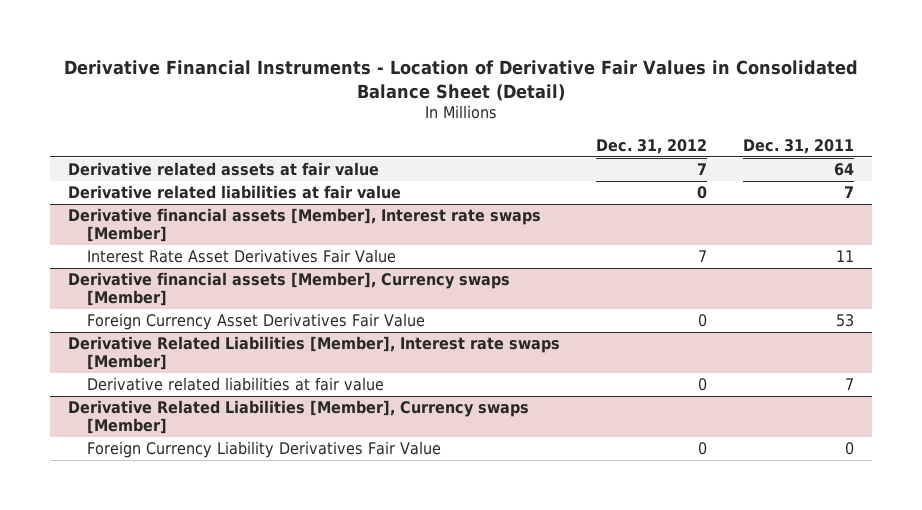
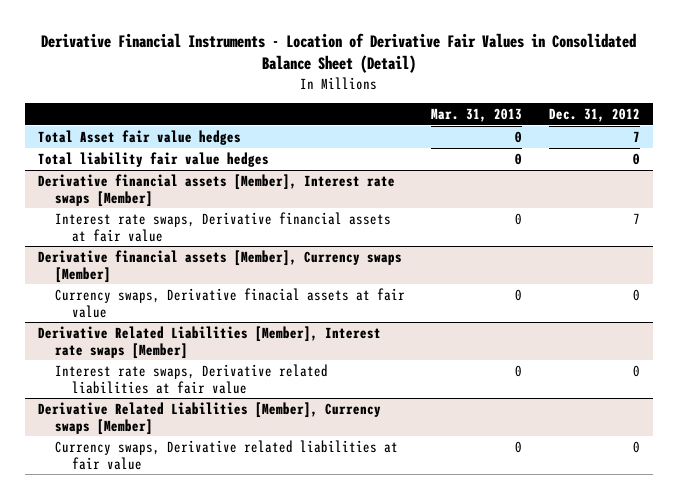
[743,138,855,154] Dec. 31, 2011 -> none
none -> [431,107,523,122] Mar. 31, 2013
[67,162,379,177] Derivative related assets at fair value -> [37,129,241,145] Total Asset fair value hedges
[67,185,401,200] Derivative related liabilities at fair value -> [37,151,269,167] Total liability fair value hedges
[86,249,396,264] Interest Rate Asset Derivatives Fair Value -> [54,211,391,242] Interest rate swaps, Derivative financial assets at fair value
[86,313,425,331] Foreign Currency Asset Derivatives Fair Value -> [54,287,405,318] Currency swaps, Derivative finacial assets at fair value
[86,377,384,392] Derivative related liabilities at fair value -> [54,363,328,394] Interest rate swaps, Derivative related liabilities at fair value
[86,441,441,459] Foreign Currency Liability Derivatives Fair Value -> [54,439,398,470] Currency swaps, Derivative related liabilities at fair value

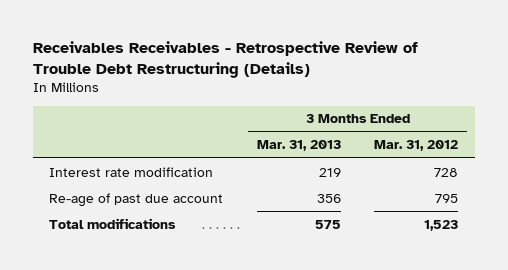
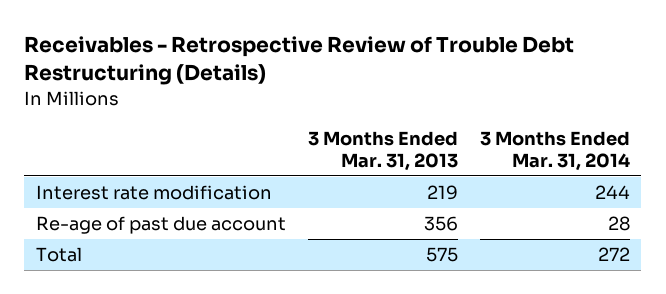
[32,41,418,79] Receivables Receivables - Retrospective Review of Trouble Debt Restructuring (Details) -> [24,36,575,86] Receivables - Retrospective Review of Trouble Debt Restructuring (Details)
[374,140,459,152] Mar. 31, 2012 -> none
none -> [480,130,631,171] 3 Months Ended Mar. 31, 2014
[49,217,177,229] Total modifications -> [35,246,82,262] Total

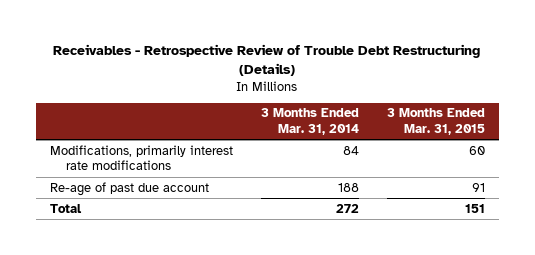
[307,130,458,171] 3 Months Ended Mar. 31, 2013 -> none
none -> [386,108,485,136] 3 Months Ended Mar. 31, 2015
[35,184,272,200] Interest rate modification -> [49,144,233,171] Modifications, primarily interest rate modifications
[595,184,631,199] 244 -> [342,145,359,155] 84
[608,215,631,231] 28 -> [337,182,359,192] 188

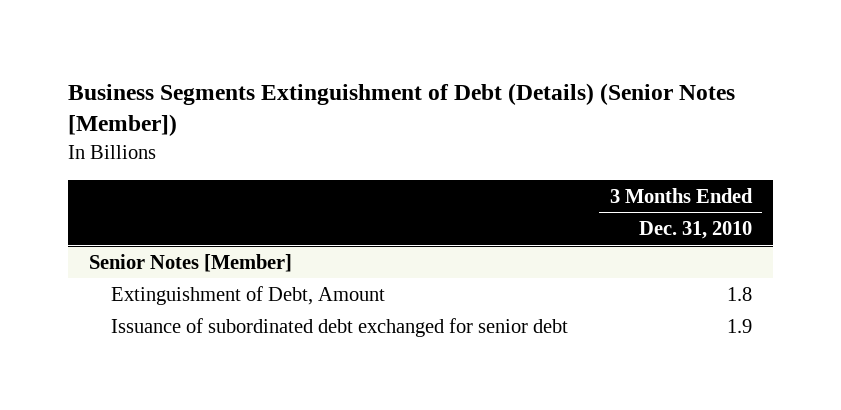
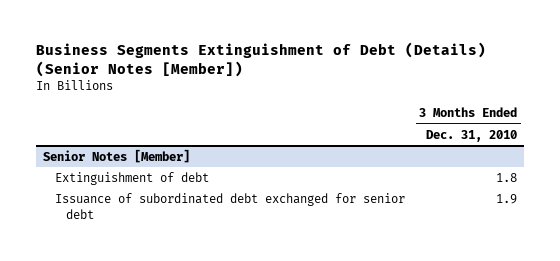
[111,285,386,305] Extinguishment of Debt, Amount -> [54,171,209,185] Extinguishment of debt

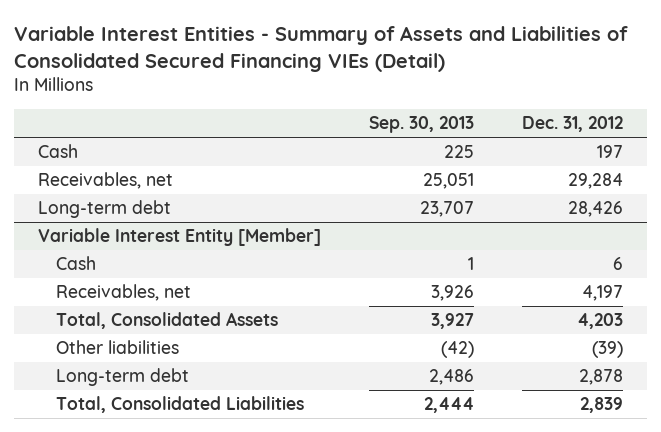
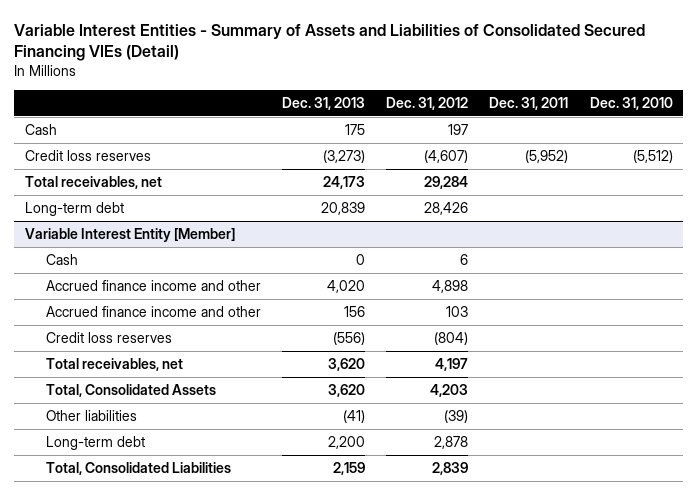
[369,116,475,134] Sep. 30, 2013 -> none
none -> [281,96,365,110] Dec. 31, 2013
none -> [489,96,569,110] Dec. 31, 2011
none -> [589,96,673,110] Dec. 31, 2010
none -> [24,149,151,161] Credit loss reserves
[38,172,174,190] Receivables, net -> [24,175,162,189] Total receivables, net
none -> [45,279,261,291] Accrued finance income and other
none -> [45,305,261,317] Accrued finance income and other
none -> [45,331,172,343] Credit loss reserves
[55,284,191,302] Receivables, net -> [45,357,183,371] Total receivables, net

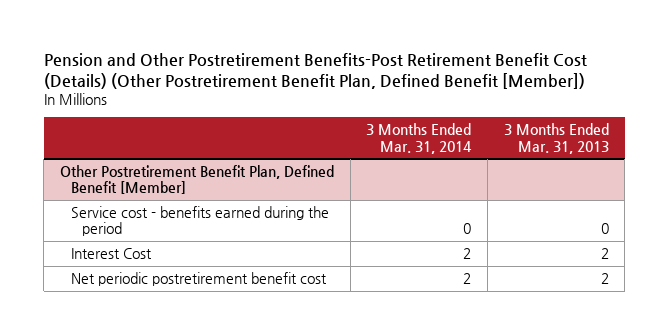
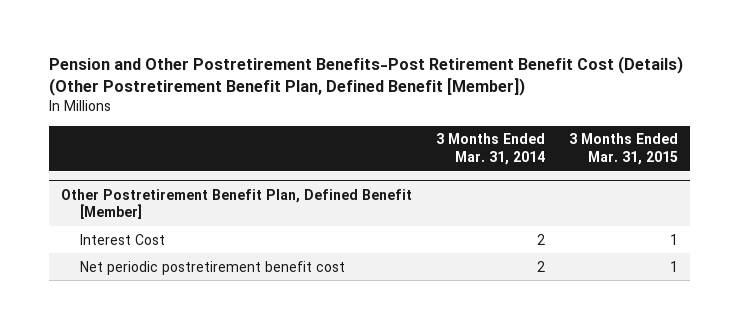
[503,123,609,154] 3 Months Ended Mar. 31, 2013 -> none
none -> [569,133,679,165] 3 Months Ended Mar. 31, 2015
[71,206,330,237] Service cost - benefits earned during the period -> none

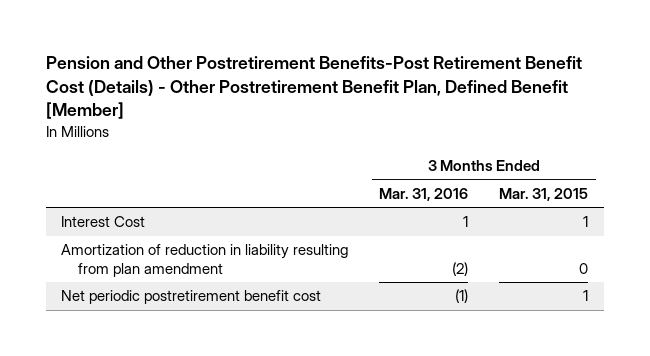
[48,56,683,97] Pension and Other Postretirement Benefits-Post Retirement Benefit Cost (Details) (Other Postretirement Benefit Plan, Defined Benefit [Member]) -> [45,56,582,120] Pension and Other Postretirement Benefits-Post Retirement Benefit Cost (Details) - Other Postretirement Benefit Plan, Defined Benefit [Member]
[435,133,545,165] 3 Months Ended Mar. 31, 2014 -> none
none -> [379,187,469,201] Mar. 31, 2016
[60,188,412,220] Other Postretirement Benefit Plan, Defined Benefit [Member] -> none
none -> [61,244,349,277] Amortization of reduction in liability resulting from plan amendment

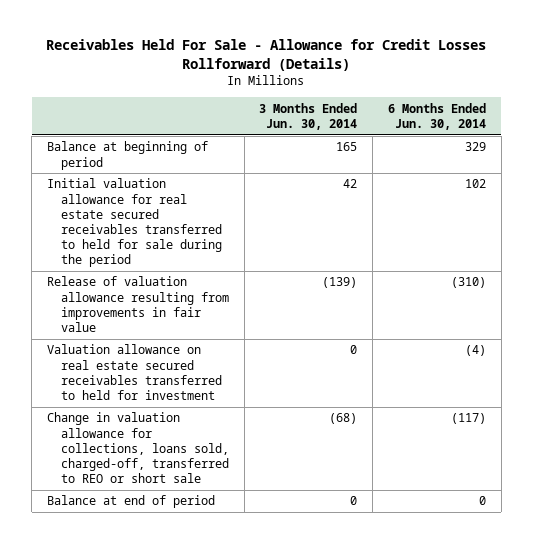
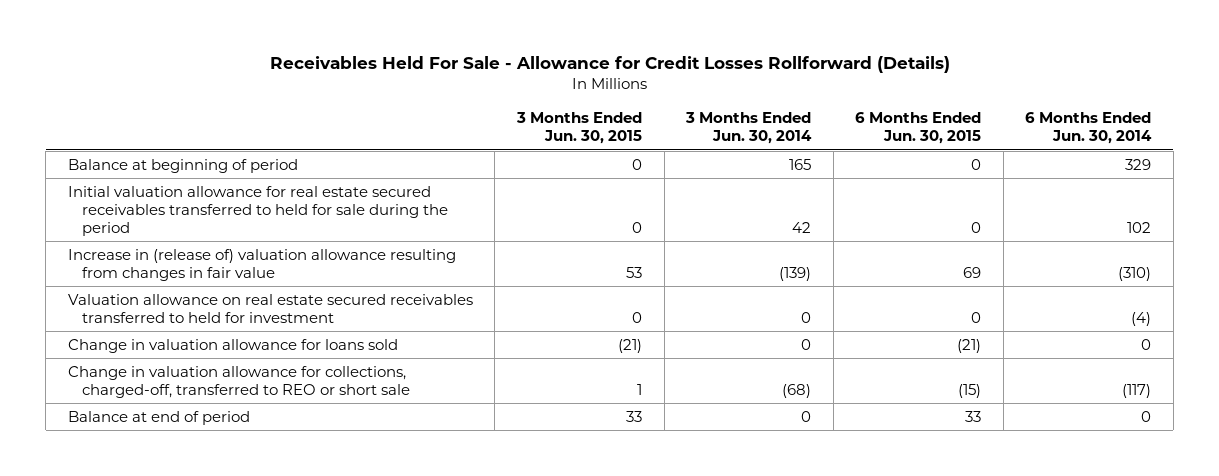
none -> [516,112,643,145] 3 Months Ended Jun. 30, 2015
none -> [855,112,982,145] 6 Months Ended Jun. 30, 2015
[46,276,229,332] Release of valuation allowance resulting from improvements in fair value -> [67,248,456,281] Increase in (release of) valuation allowance resulting from changes in fair value
none -> [67,338,398,353] Change in valuation allowance for loans sold
[46,412,229,483] Change in valuation allowance for collections, loans sold, charged-off, transferred to REO or short sale -> [67,365,410,398] Change in valuation allowance for collections, charged-off, transferred to REO or short sale

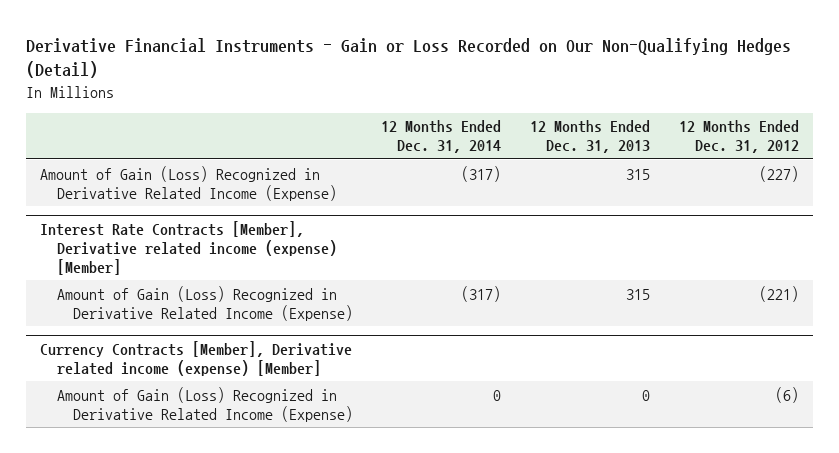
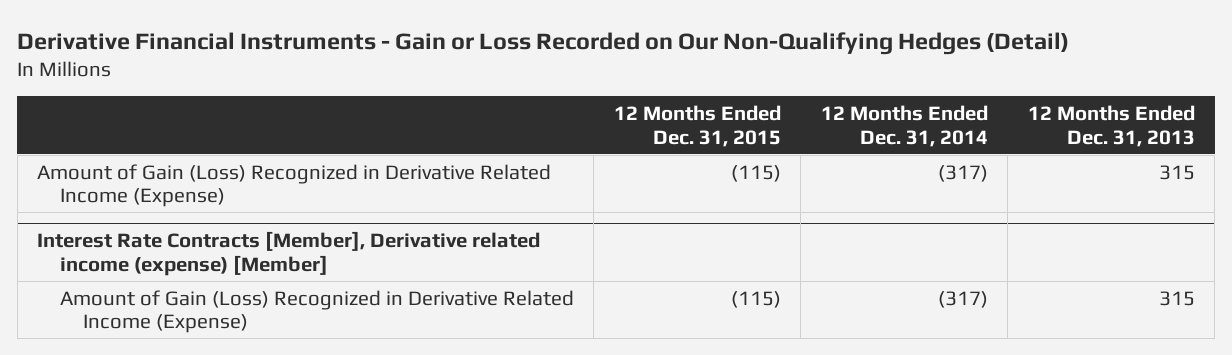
[678,120,799,154] 12 Months Ended Dec. 31, 2012 -> none
none -> [613,105,781,147] 12 Months Ended Dec. 31, 2015
[40,341,353,376] Currency Contracts [Member], Derivative related income (expense) [Member] -> none
[56,386,353,422] Amount of Gain (Loss) Recognized in Derivative Related Income (Expense) -> none

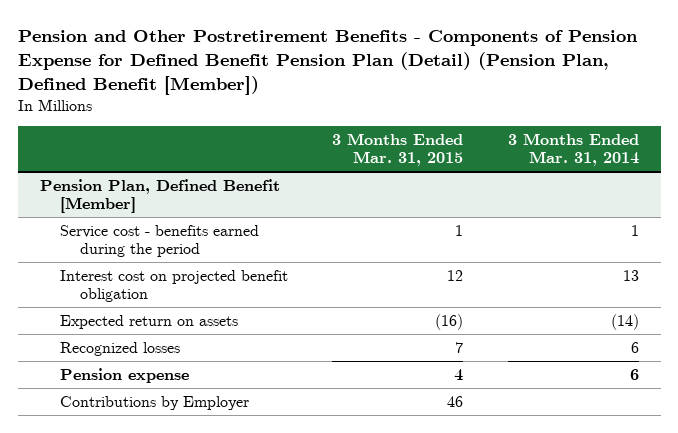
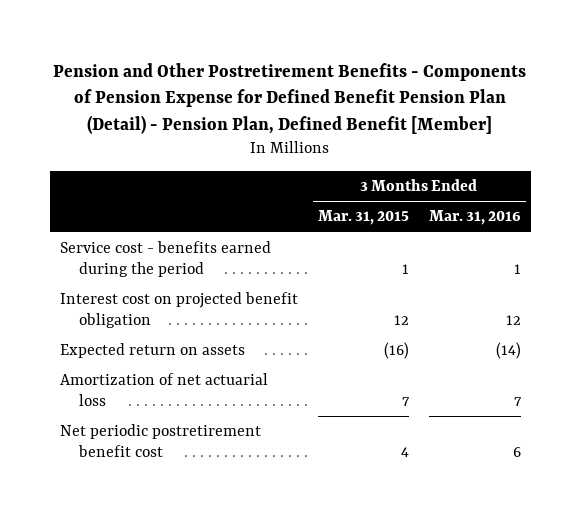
[17,29,638,95] Pension and Other Postretirement Benefits - Components of Pension Expense for Defined Benefit Pension Plan (Detail) (Pension Plan, Defined Benefit [Member]) -> [53,62,527,135] Pension and Other Postretirement Benefits - Components of Pension Expense for Defined Benefit Pension Plan (Detail) - Pension Plan, Defined Benefit [Member]
[507,132,639,167] 3 Months Ended Mar. 31, 2014 -> none
none -> [428,210,521,226] Mar. 31, 2016
[39,178,280,214] Pension Plan, Defined Benefit [Member] -> none
[59,395,249,410] Contributions by Employer -> none
[59,341,180,356] Recognized losses -> [59,373,268,406] Amortization of net actuarial loss
[59,367,189,383] Pension expense -> [59,424,261,457] Net periodic postretirement benefit cost

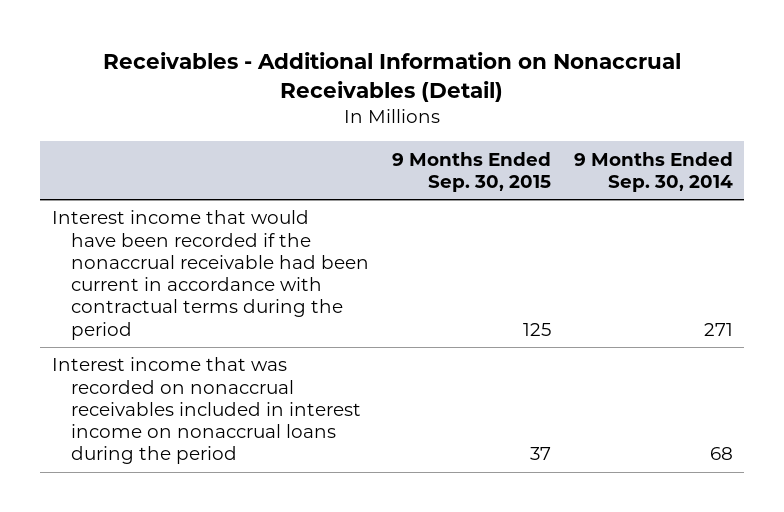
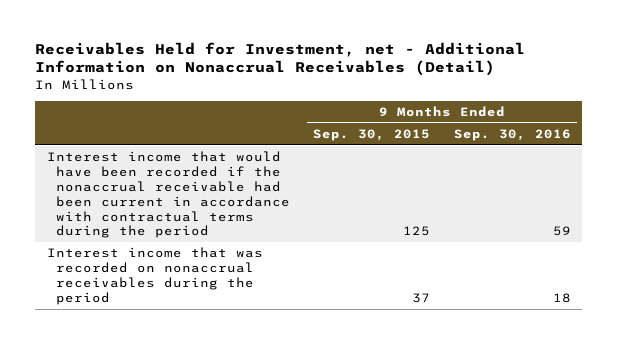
[103,52,682,102] Receivables - Additional Information on Nonaccrual Receivables (Detail) -> [35,41,526,77] Receivables Held for Investment, net - Additional Information on Nonaccrual Receivables (Detail)
[573,151,733,192] 9 Months Ended Sep. 30, 2014 -> none
none -> [453,128,571,141] Sep. 30, 2016
[51,357,362,465] Interest income that was recorded on nonaccrual receivables included in interest income on nonaccrual loans during the period -> [46,247,263,305] Interest income that was recorded on nonaccrual receivables during the period

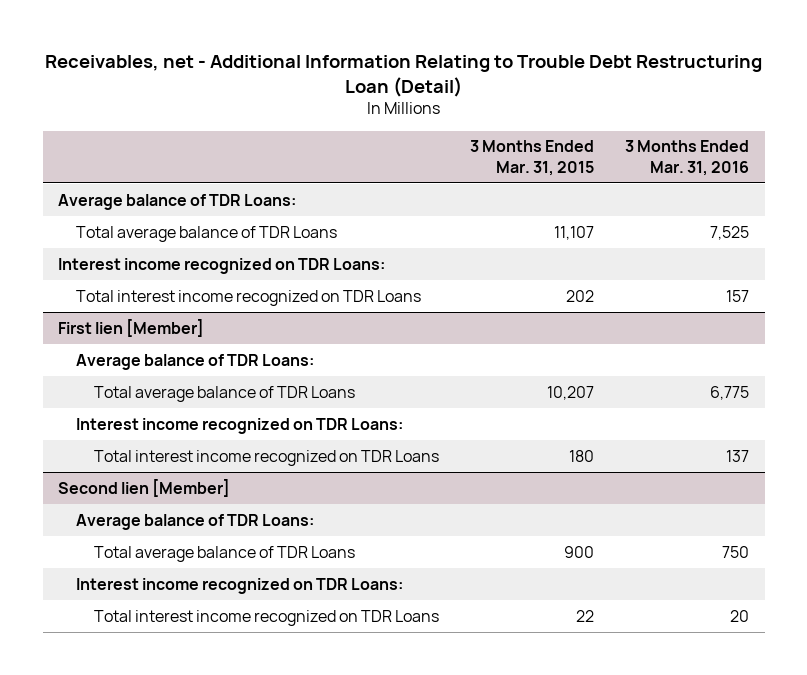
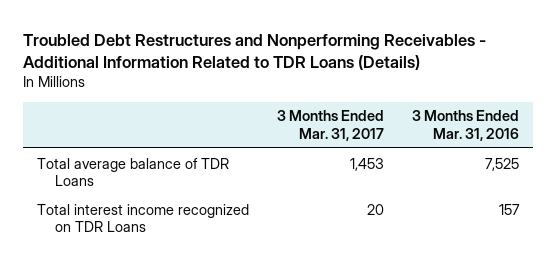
[44,54,762,97] Receivables, net - Additional Information Relating to Trouble Debt Restructuring Loan (Detail) -> [23,33,487,70] Troubled Debt Restructures and Nonperforming Receivables - Additional Information Related to TDR Loans (Details)
[470,140,595,176] 3 Months Ended Mar. 31, 2015 -> none
none -> [277,110,385,141] 3 Months Ended Mar. 31, 2017
[58,193,297,210] Average balance of TDR Loans: -> none
[58,257,386,274] Interest income recognized on TDR Loans: -> none
[58,318,205,337] First lien [Member] -> none
[76,353,315,370] Average balance of TDR Loans: -> none
[94,385,356,402] Total average balance of TDR Loans -> none
[76,417,404,434] Interest income recognized on TDR Loans: -> none
[94,449,440,466] Total interest income recognized on TDR Loans -> none
[58,478,231,497] Second lien [Member] -> none
[76,513,315,530] Average balance of TDR Loans: -> none
[94,545,356,562] Total average balance of TDR Loans -> none
[76,577,404,594] Interest income recognized on TDR Loans: -> none
[94,609,440,626] Total interest income recognized on TDR Loans -> none

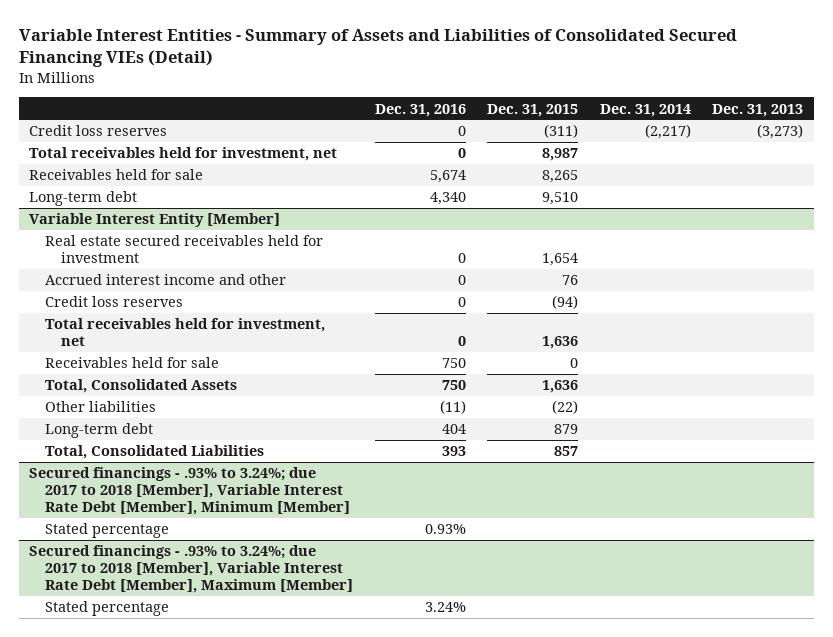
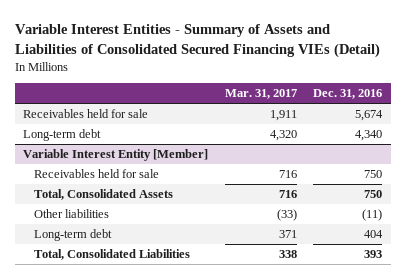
[487,103,579,117] Dec. 31, 2015 -> none
[599,103,691,117] Dec. 31, 2014 -> none
[712,103,804,117] Dec. 31, 2013 -> none
none -> [224,89,297,100] Mar. 31, 2017
[29,125,168,137] Credit loss reserves -> none
[29,147,338,162] Total receivables held for investment, net -> none
[44,235,323,264] Real estate secured receivables held for investment -> none
[44,274,286,286] Accrued interest income and other -> none
[44,296,183,308] Credit loss reserves -> none
[44,318,325,347] Total receivables held for investment, net -> none
[29,467,350,516] Secured financings - .93% to 3.24%; due 2017 to 2018 [Member], Variable Interest Rate Debt [Member], Minimum [Member] -> none
[44,523,169,539] Stated percentage -> none
[29,545,353,594] Secured financings - .93% to 3.24%; due 2017 to 2018 [Member], Variable Interest Rate Debt [Member], Maximum [Member] -> none
[44,601,169,617] Stated percentage -> none

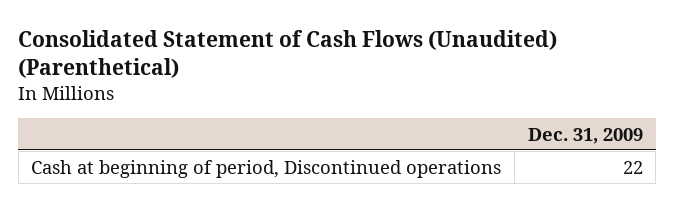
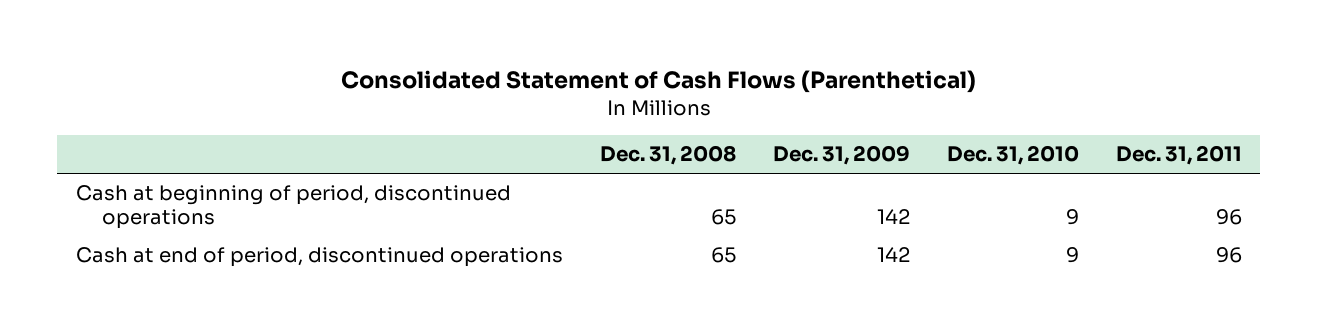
[18,29,558,79] Consolidated Statement of Cash Flows (Unaudited) (Parenthetical) -> [340,70,976,94] Consolidated Statement of Cash Flows (Parenthetical)
none -> [599,144,736,165] Dec. 31, 2008
none -> [946,144,1079,165] Dec. 31, 2010
none -> [1115,144,1242,165] Dec. 31, 2011
[31,159,502,178] Cash at beginning of period, Discontinued operations -> [75,185,511,230] Cash at beginning of period, discontinued operations
[622,160,643,174] 22 -> [876,209,910,225] 142
none -> [75,247,563,268] Cash at end of period, discontinued operations

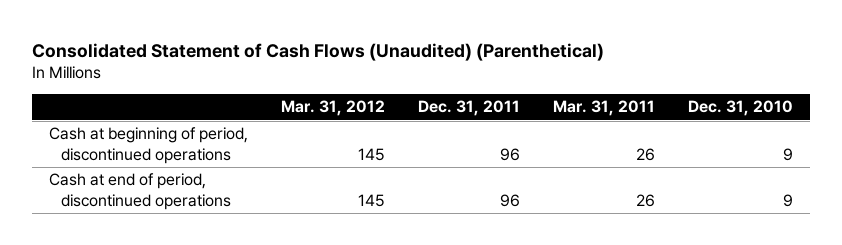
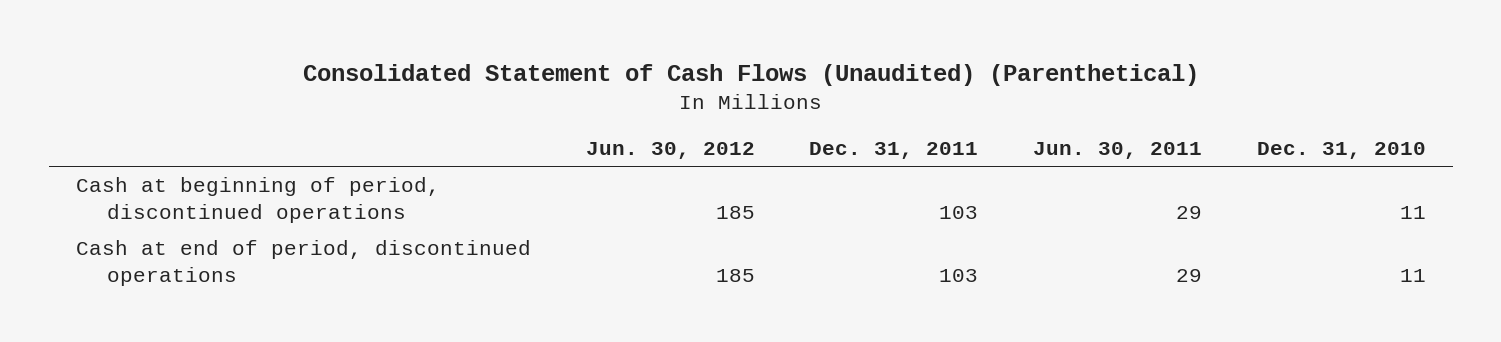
[281,100,386,117] Mar. 31, 2012 -> none
[553,100,656,117] Mar. 31, 2011 -> none
none -> [585,142,755,160] Jun. 30, 2012
none -> [1032,142,1202,160] Jun. 30, 2011
[500,147,521,161] 96 -> [939,205,979,219] 103
[783,147,794,161] 9 -> [1399,205,1426,219] 11
[500,193,521,207] 96 -> [939,268,979,282] 103
[783,193,794,207] 9 -> [1399,268,1426,282] 11

